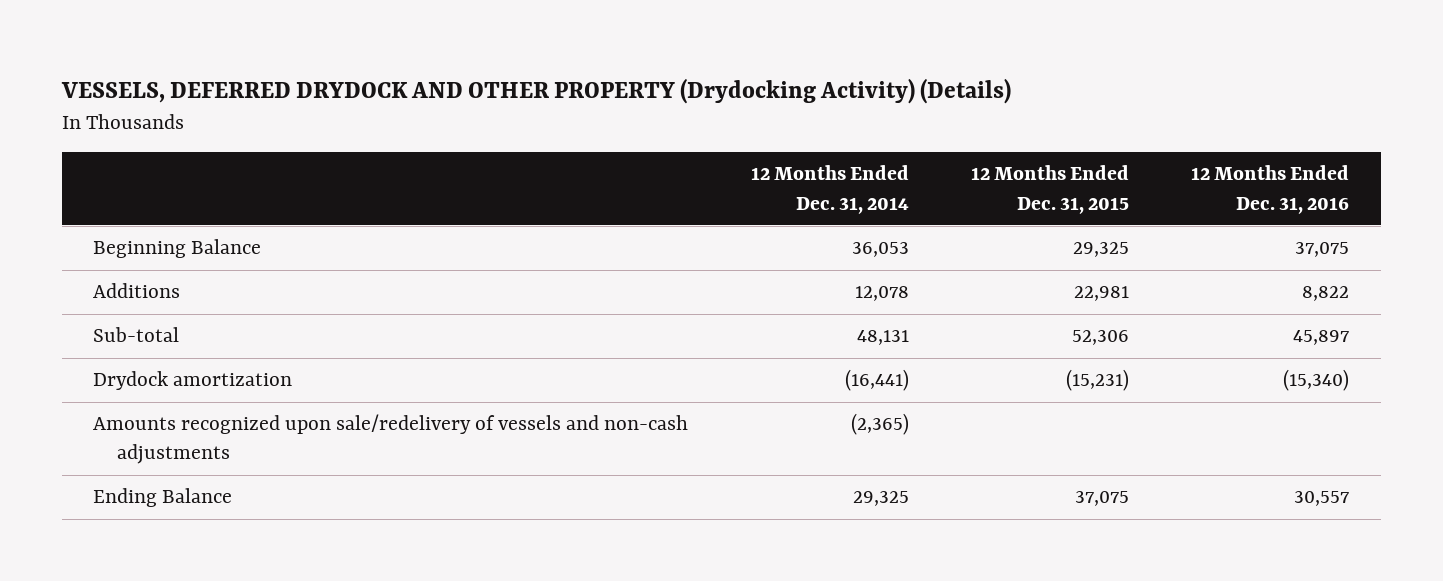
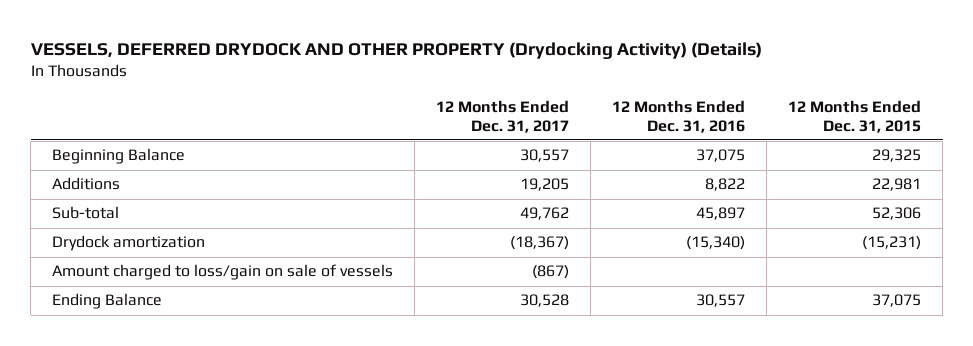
[750,165,909,214] 12 Months Ended Dec. 31, 2014 -> none
none -> [436,99,570,133] 12 Months Ended Dec. 31, 2017
[93,414,689,465] Amounts recognized upon sale/redelivery of vessels and non-cash adjustments -> [52,264,394,281] Amount charged to loss/gain on sale of vessels

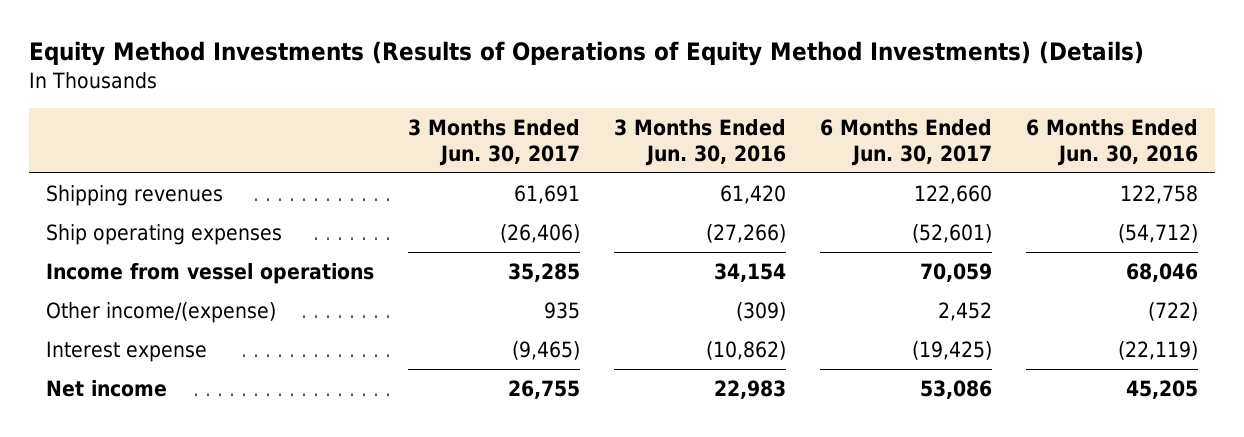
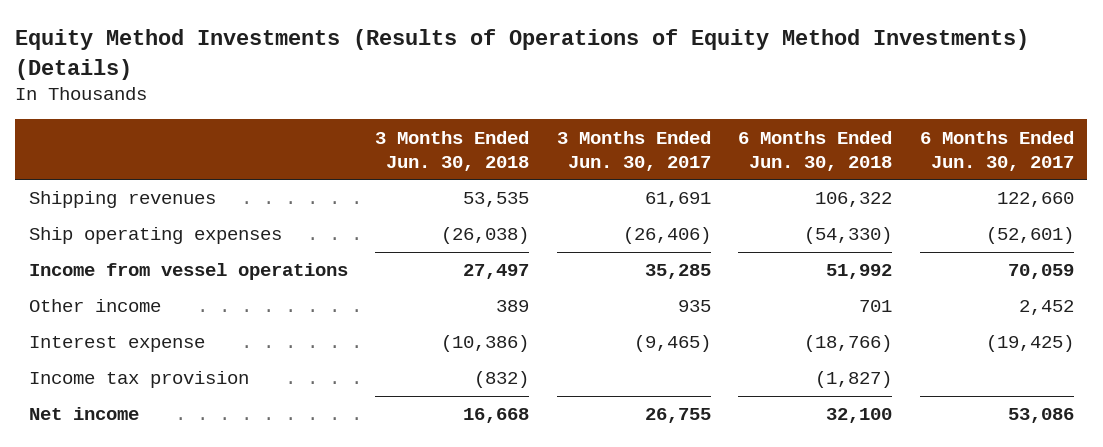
[613,119,786,166] 3 Months Ended Jun. 30, 2016 -> none
[1026,119,1199,166] 6 Months Ended Jun. 30, 2016 -> none
none -> [375,130,530,171] 3 Months Ended Jun. 30, 2018
none -> [738,130,893,171] 6 Months Ended Jun. 30, 2018
[45,301,276,323] Other income/(expense) -> [28,299,161,313] Other income
none -> [28,371,249,389] Income tax provision

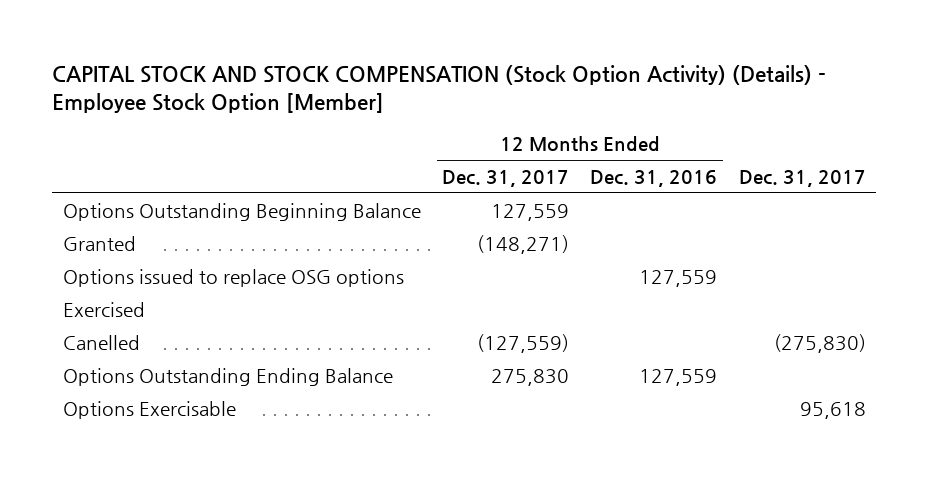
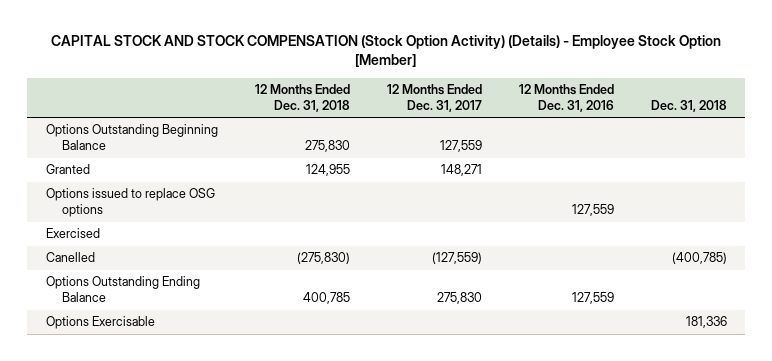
[738,169,866,187] Dec. 31, 2017 -> none
none -> [254,84,350,113] 12 Months Ended Dec. 31, 2018
none -> [650,100,727,113] Dec. 31, 2018
[477,234,570,254] (148,271) -> [440,164,482,177] 148,271

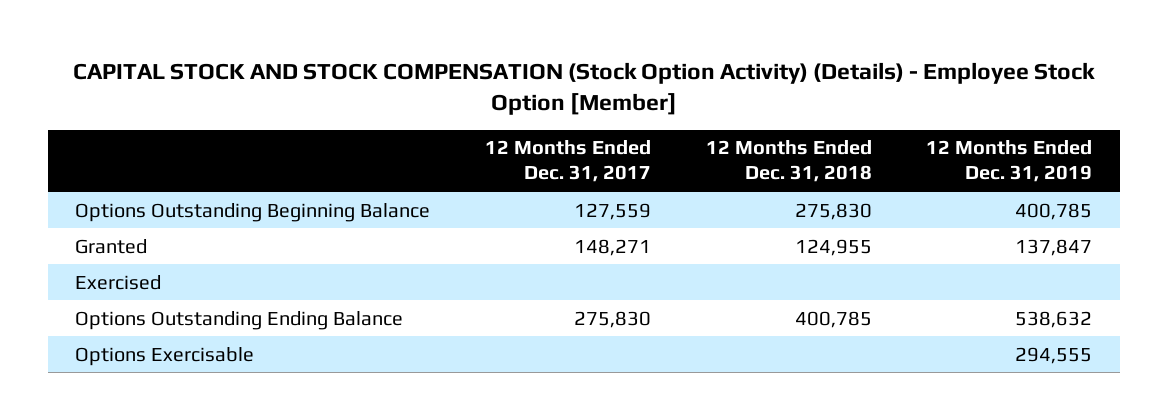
[518,84,614,113] 12 Months Ended Dec. 31, 2016 -> none
[650,100,727,113] Dec. 31, 2018 -> none
none -> [926,140,1093,183] 12 Months Ended Dec. 31, 2019
[45,188,215,218] Options issued to replace OSG options -> none
[45,252,95,263] Canelled -> none

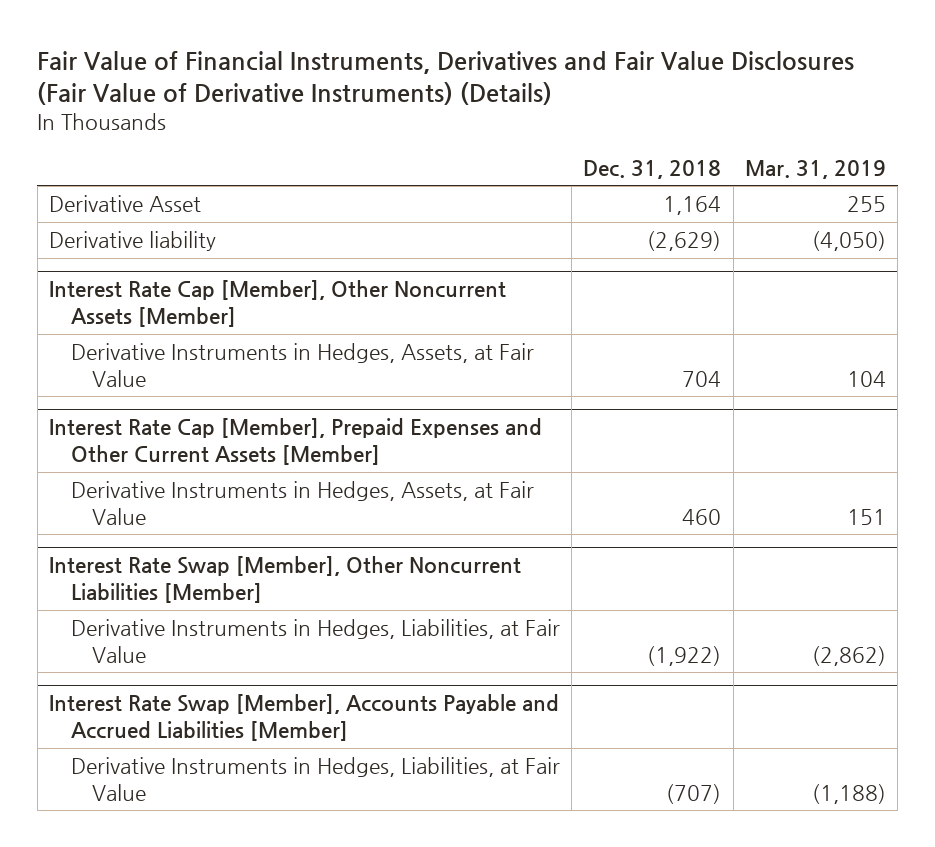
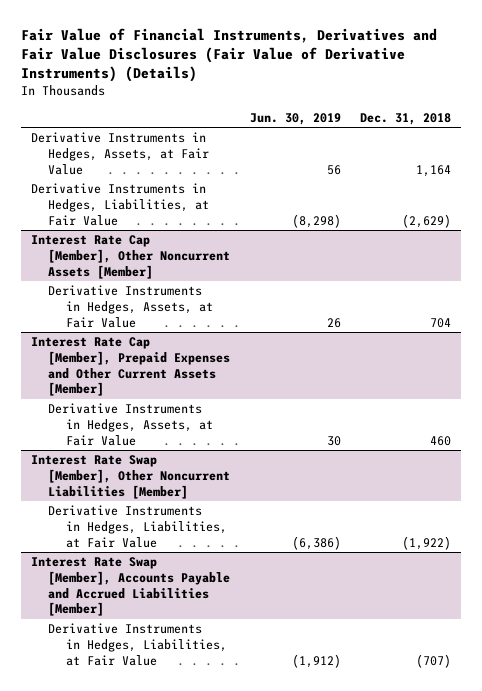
[744,159,886,179] Mar. 31, 2019 -> none
none -> [249,112,341,125] Jun. 30, 2019
[49,195,202,213] Derivative Asset -> [30,132,210,175] Derivative Instruments in Hedges, Assets, at Fair Value
[49,231,217,252] Derivative liability -> [30,183,210,226] Derivative Instruments in Hedges, Liabilities, at Fair Value

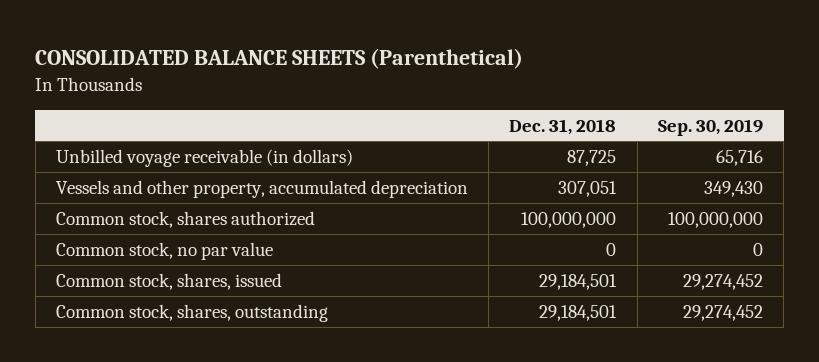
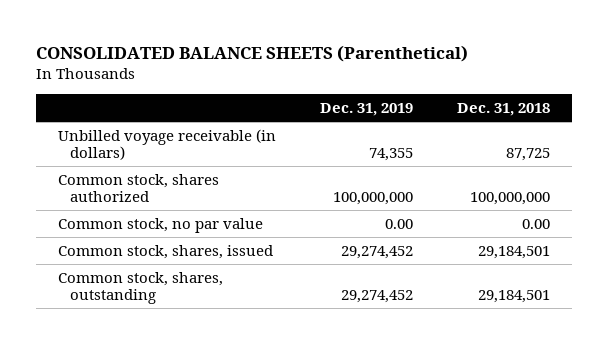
[657,118,763,136] Sep. 30, 2019 -> none
none -> [320,103,414,117] Dec. 31, 2019
[56,179,469,198] Vessels and other property, accumulated depreciation -> none
[606,242,617,256] 0 -> [522,218,551,229] 0.00

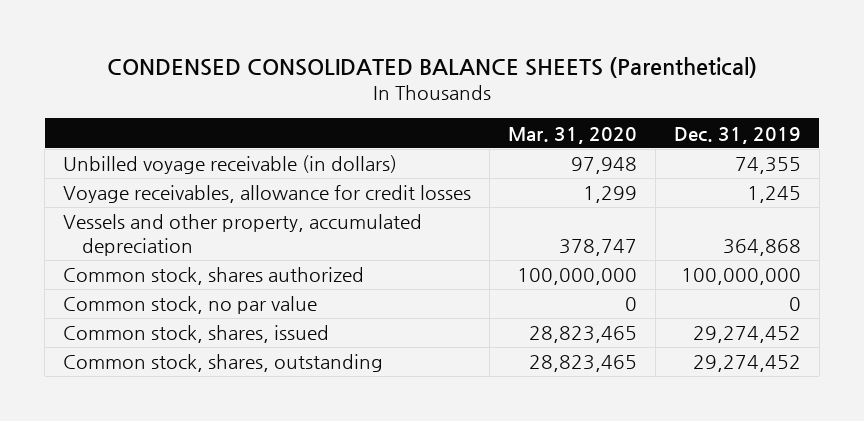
[36,45,469,63] CONSOLIDATED BALANCE SHEETS (Parenthetical) -> [106,56,757,78] CONDENSED CONSOLIDATED BALANCE SHEETS (Parenthetical)
[457,103,551,117] Dec. 31, 2018 -> none
none -> [507,126,637,144] Mar. 31, 2020
none -> [63,185,472,204] Voyage receivables, allowance for credit losses
none -> [63,214,423,257] Vessels and other property, accumulated depreciation
[385,218,414,229] 0.00 -> [788,297,801,312] 0

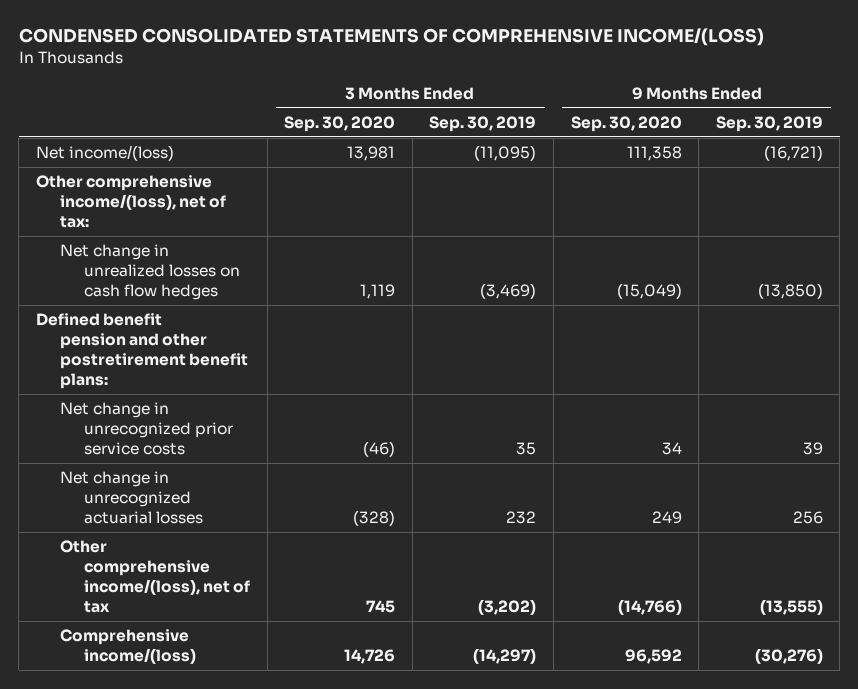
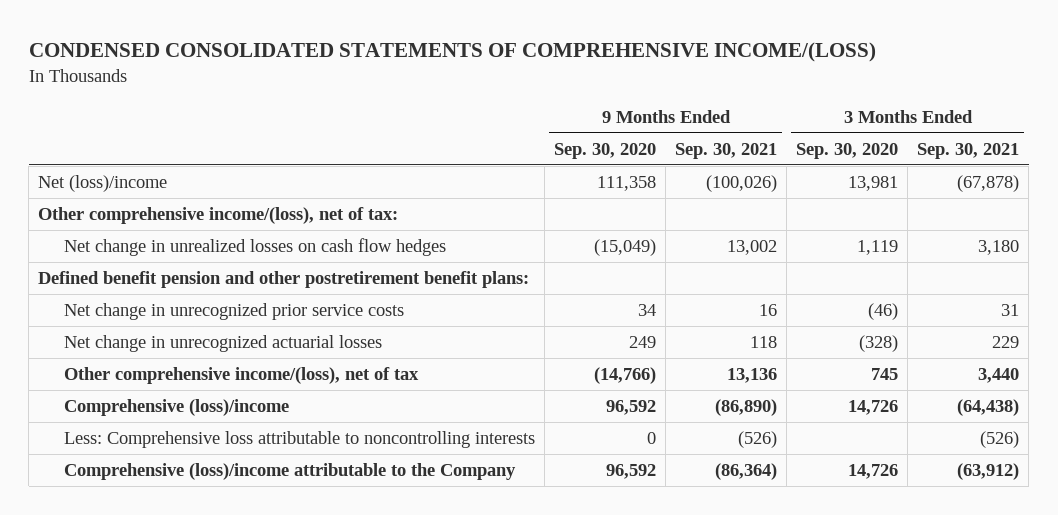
[429,115,537,132] Sep. 30, 2019 -> none
[715,115,823,132] Sep. 30, 2019 -> none
none -> [675,142,778,159] Sep. 30, 2021
none -> [917,142,1020,159] Sep. 30, 2021
[35,145,174,162] Net income/(loss) -> [38,175,168,193] Net (loss)/income
none -> [64,399,290,417] Comprehensive (loss)/income
none -> [64,431,536,449] Less: Comprehensive loss attributable to noncontrolling interests
[59,629,197,665] Comprehensive income/(loss) -> [64,463,517,481] Comprehensive (loss)/income attributable to the Company

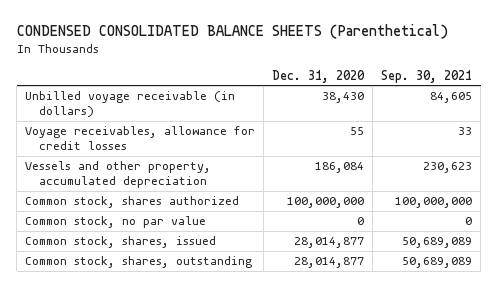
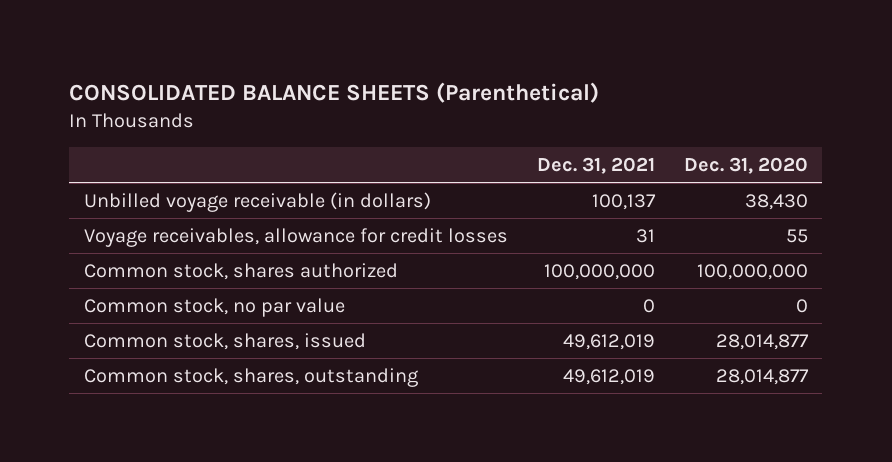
[16,24,448,40] CONDENSED CONSOLIDATED BALANCE SHEETS (Parenthetical) -> [69,82,600,104] CONSOLIDATED BALANCE SHEETS (Parenthetical)
[381,69,473,83] Sep. 30, 2021 -> none
none -> [536,157,655,175] Dec. 31, 2021
[25,161,212,189] Vessels and other property, accumulated depreciation -> none

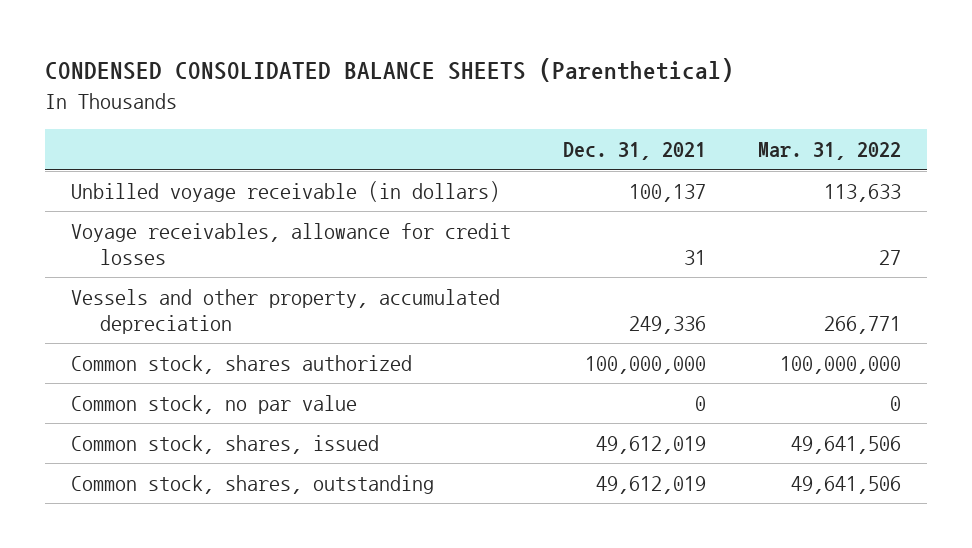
[69,82,600,104] CONSOLIDATED BALANCE SHEETS (Parenthetical) -> [44,58,734,83] CONDENSED CONSOLIDATED BALANCE SHEETS (Parenthetical)
[683,157,808,175] Dec. 31, 2020 -> none
none -> [757,142,901,161] Mar. 31, 2022
none -> [70,289,500,335] Vessels and other property, accumulated depreciation

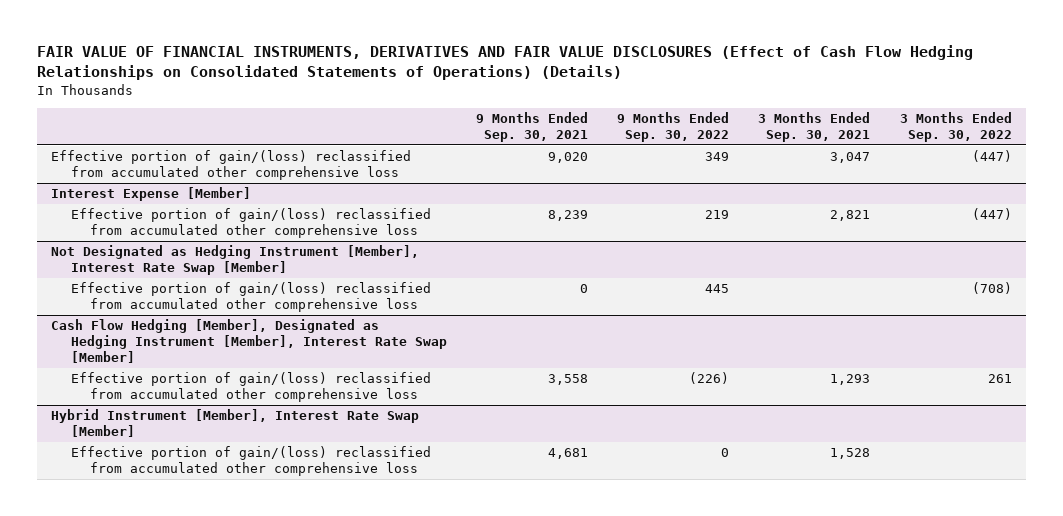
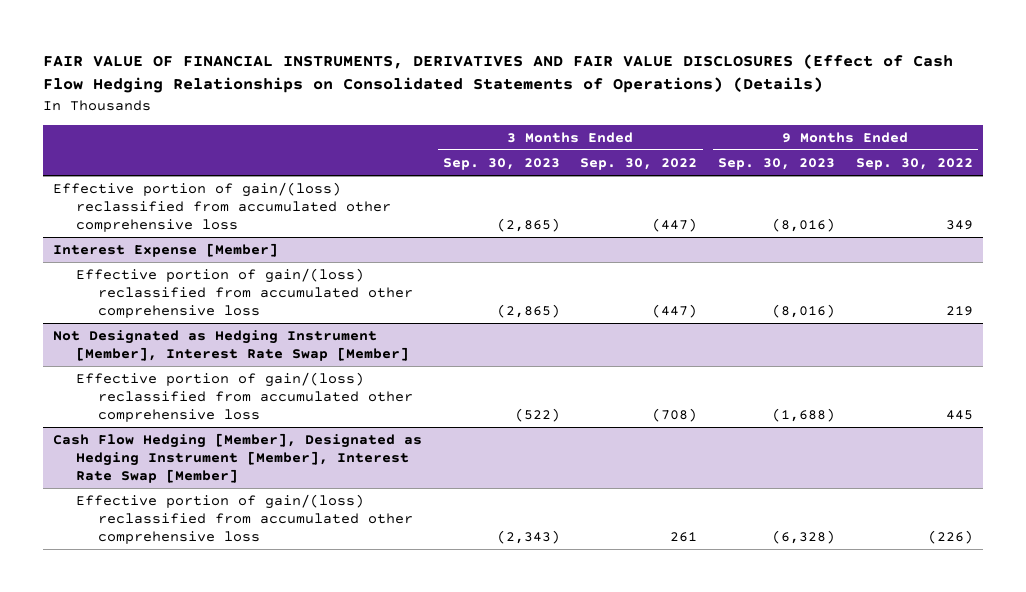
[475,112,588,142] 9 Months Ended Sep. 30, 2021 -> none
[758,112,871,142] 3 Months Ended Sep. 30, 2021 -> none
none -> [442,157,560,170] Sep. 30, 2023
none -> [718,157,836,170] Sep. 30, 2023
[51,409,420,438] Hybrid Instrument [Member], Interest Rate Swap [Member] -> none
[70,446,431,477] Effective portion of gain/(loss) reclassified from accumulated other comprehensive loss -> none

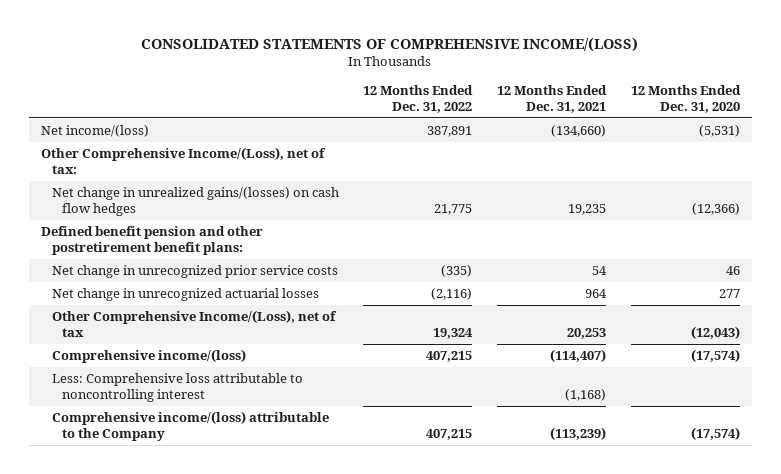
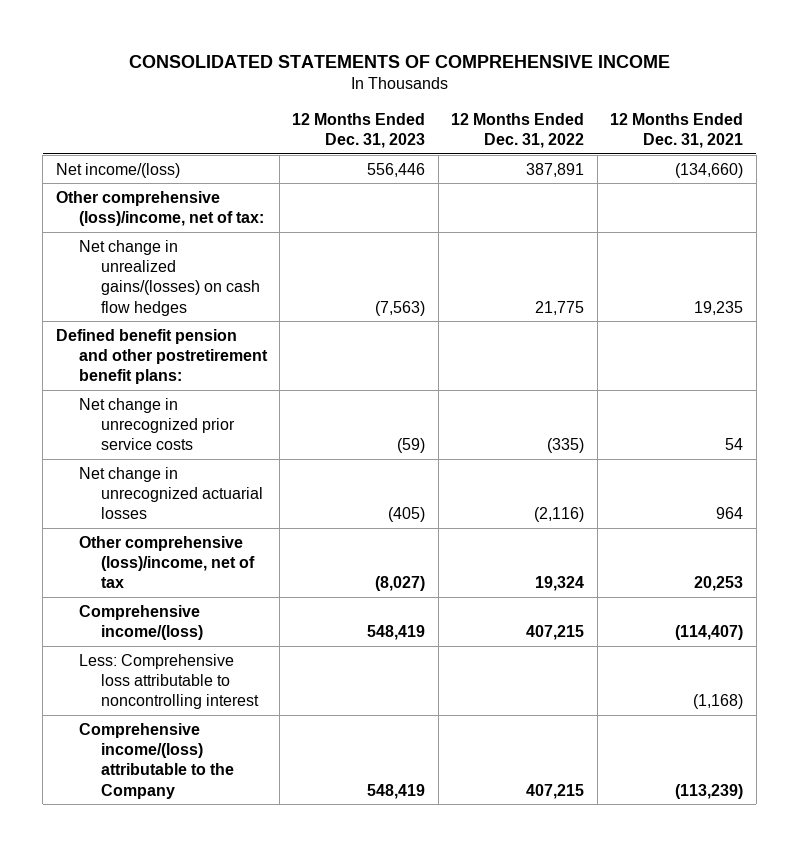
[141,36,639,52] CONSOLIDATED STATEMENTS OF COMPREHENSIVE INCOME/(LOSS) -> [128,54,670,68] CONSOLIDATED STATEMENTS OF COMPREHENSIVE INCOME
[630,85,741,113] 12 Months Ended Dec. 31, 2020 -> none
none -> [292,112,426,148] 12 Months Ended Dec. 31, 2023
[41,147,327,175] Other Comprehensive Income/(Loss), net of tax: -> [55,190,264,227] Other comprehensive (loss)/income, net of tax:
[51,310,337,338] Other Comprehensive Income/(Loss), net of tax -> [78,535,256,589] Other comprehensive (loss)/income, net of tax

